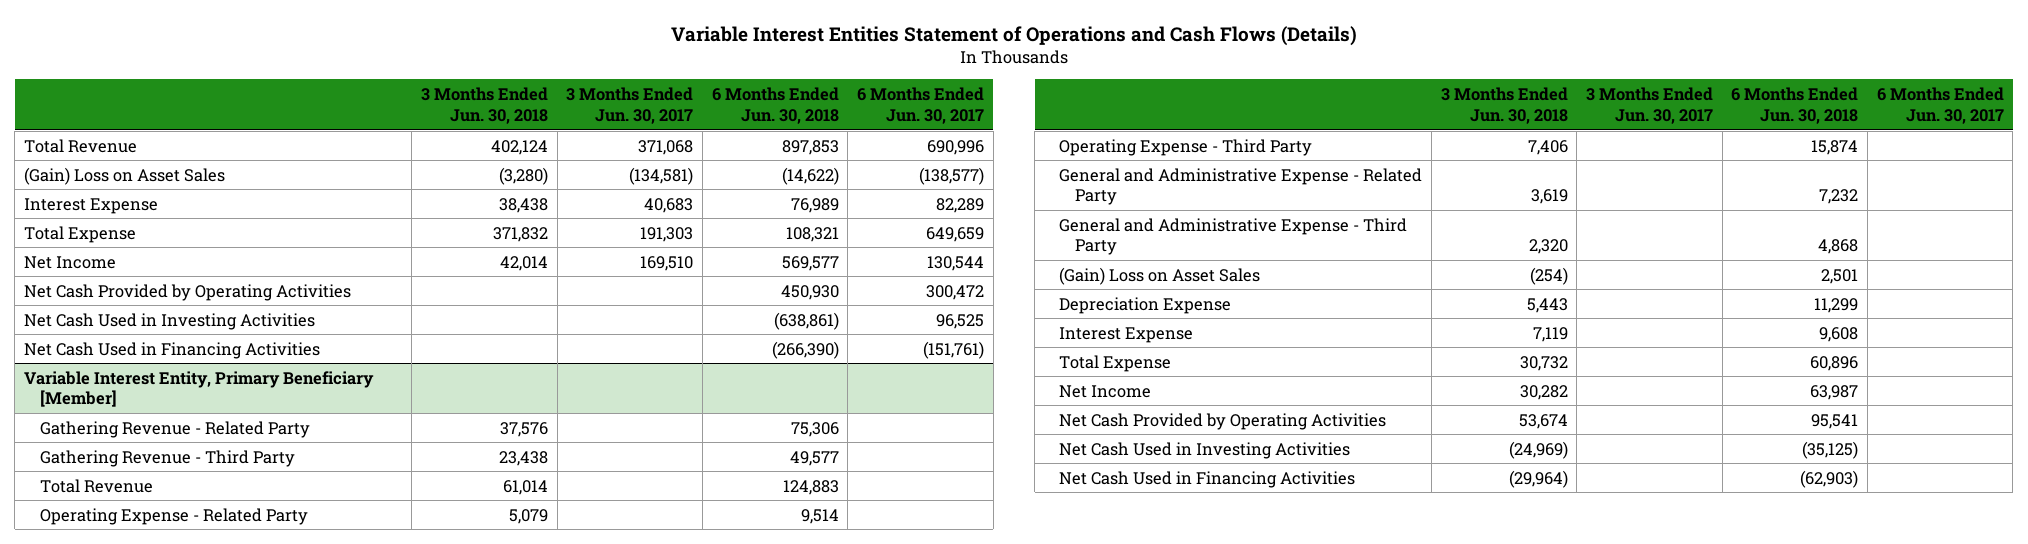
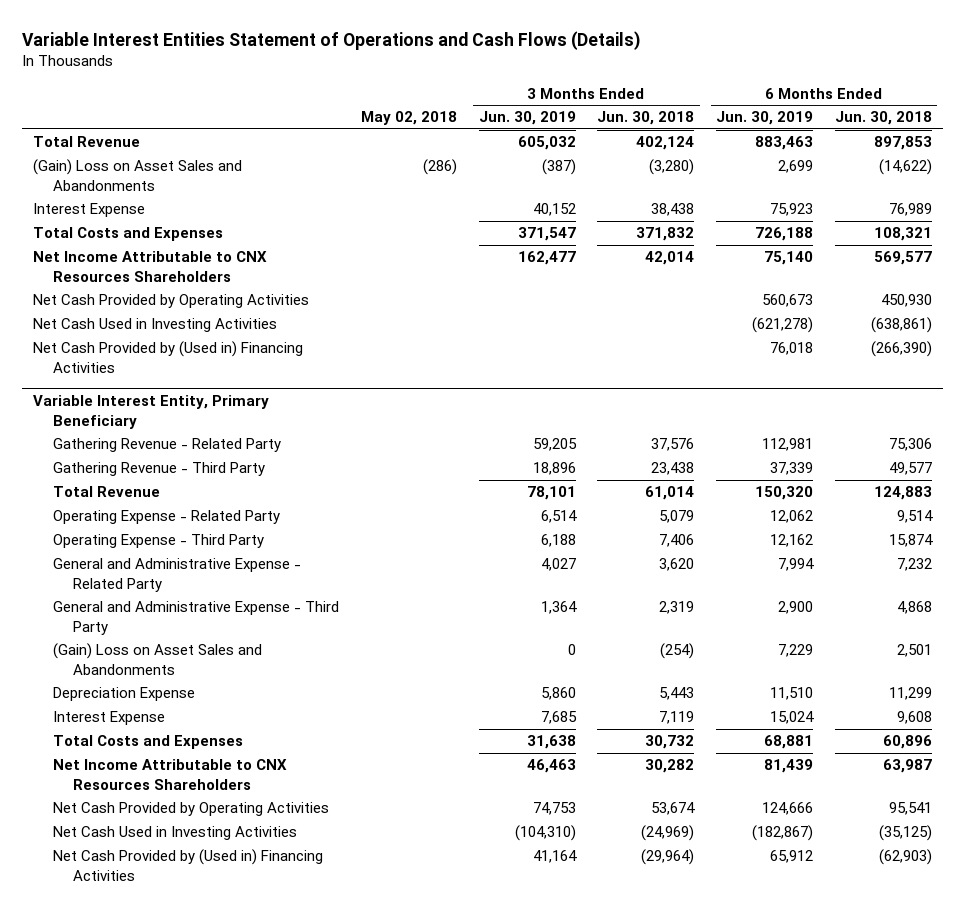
[566,87,694,124] 3 Months Ended Jun. 30, 2017 -> none
[857,87,985,124] 6 Months Ended Jun. 30, 2017 -> none
none -> [360,111,457,126] May 02, 2018
none -> [478,111,576,126] Jun. 30, 2019
none -> [716,111,814,126] Jun. 30, 2019
[24,166,226,185] (Gain) Loss on Asset Sales -> [32,159,242,191] (Gain) Loss on Asset Sales and Abandonments
[24,225,137,243] Total Expense -> [32,227,223,242] Total Costs and Expenses
[24,255,117,269] Net Income -> [32,251,267,282] Net Income Attributable to CNX Resources Shareholders
[24,341,321,359] Net Cash Used in Financing Activities -> [32,341,303,373] Net Cash Provided by (Used in) Financing Activities
[24,370,375,408] Variable Interest Entity, Primary Beneficiary [Member] -> [32,395,269,429] Variable Interest Entity, Primary Beneficiary
[1530,189,1568,205] 3,619 -> [659,558,695,572] 3,620
[1528,239,1568,255] 2,320 -> [659,601,695,615] 2,319
[1059,266,1261,285] (Gain) Loss on Asset Sales -> [53,643,263,675] (Gain) Loss on Asset Sales and Abandonments
[1059,354,1172,372] Total Expense -> [53,735,244,750] Total Costs and Expenses
[1059,384,1152,398] Net Income -> [53,759,288,790] Net Income Attributable to CNX Resources Shareholders
[1059,470,1356,488] Net Cash Used in Financing Activities -> [53,849,324,881] Net Cash Provided by (Used in) Financing Activities

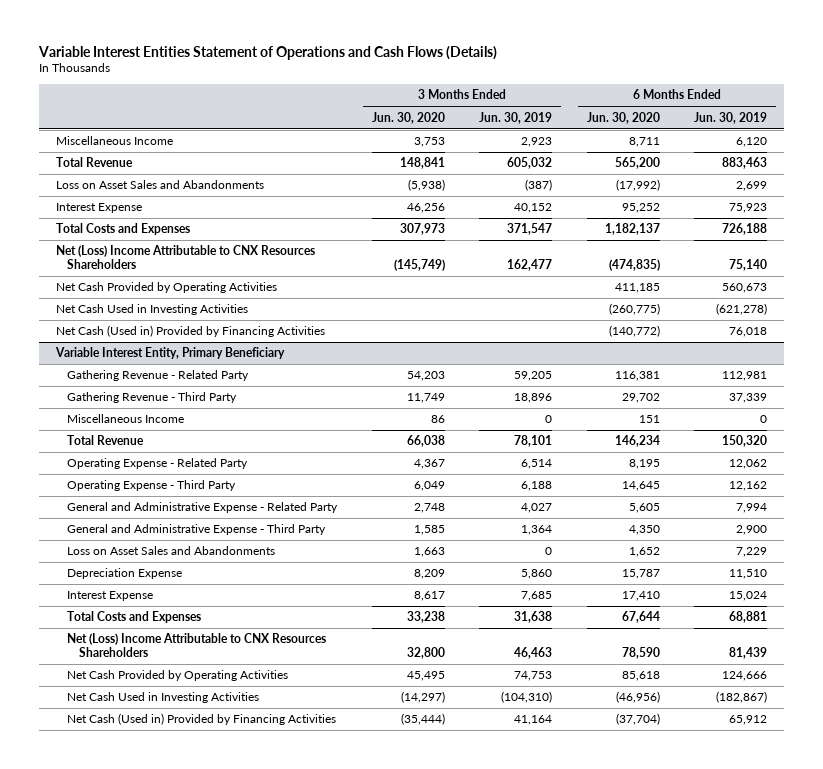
[360,111,457,126] May 02, 2018 -> none
[597,111,695,126] Jun. 30, 2018 -> none
[834,111,932,126] Jun. 30, 2018 -> none
none -> [371,111,445,124] Jun. 30, 2020
none -> [586,111,660,124] Jun. 30, 2020
none -> [56,136,174,146] Miscellaneous Income
[32,159,242,191] (Gain) Loss on Asset Sales and Abandonments -> [56,180,265,190] Loss on Asset Sales and Abandonments
[32,251,267,282] Net Income Attributable to CNX Resources Shareholders -> [56,245,316,270] Net (Loss) Income Attributable to CNX Resources Shareholders
[32,341,303,373] Net Cash Provided by (Used in) Financing Activities -> [56,325,326,338] Net Cash (Used in) Provided by Financing Activities
none -> [67,414,185,424] Miscellaneous Income
[53,643,263,675] (Gain) Loss on Asset Sales and Abandonments -> [67,546,276,556] Loss on Asset Sales and Abandonments
[53,759,288,790] Net Income Attributable to CNX Resources Shareholders -> [67,633,327,658] Net (Loss) Income Attributable to CNX Resources Shareholders
[53,849,324,881] Net Cash Provided by (Used in) Financing Activities -> [67,713,337,726] Net Cash (Used in) Provided by Financing Activities

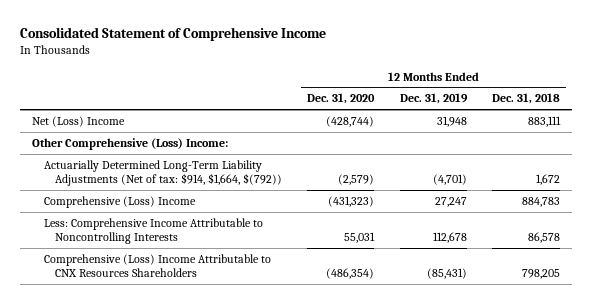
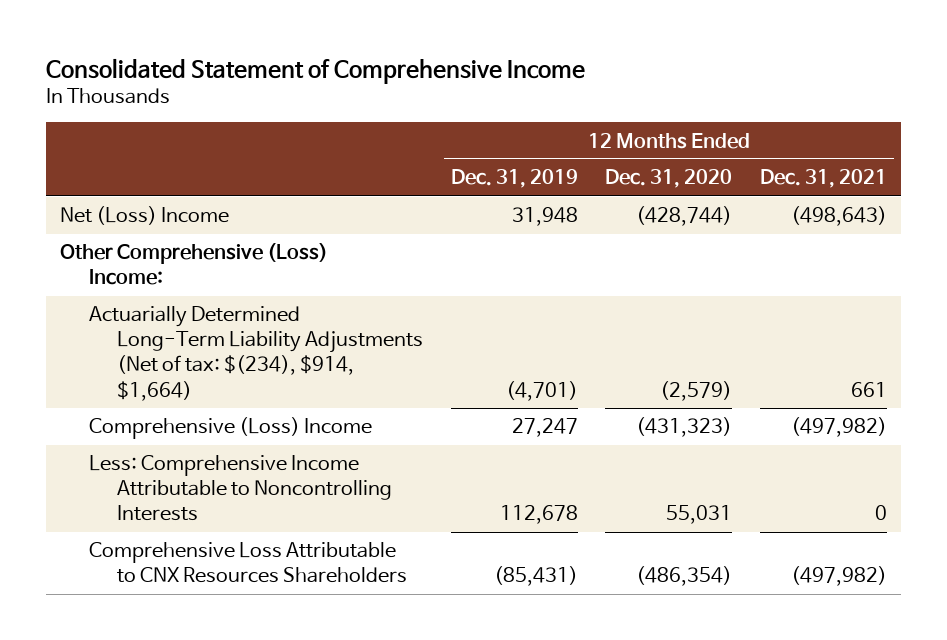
[491,93,560,105] Dec. 31, 2018 -> none
none -> [759,169,887,189] Dec. 31, 2021
[43,159,283,187] Actuarially Determined Long-Term Liability Adjustments (Net of tax: $914, $1,664, $(792)) -> [88,306,424,401] Actuarially Determined Long-Term Liability Adjustments (Net of tax: $(234), $914, $1,664)
[43,253,271,278] Comprehensive (Loss) Income Attributable to CNX Resources Shareholders -> [88,542,408,584] Comprehensive Loss Attributable to CNX Resources Shareholders

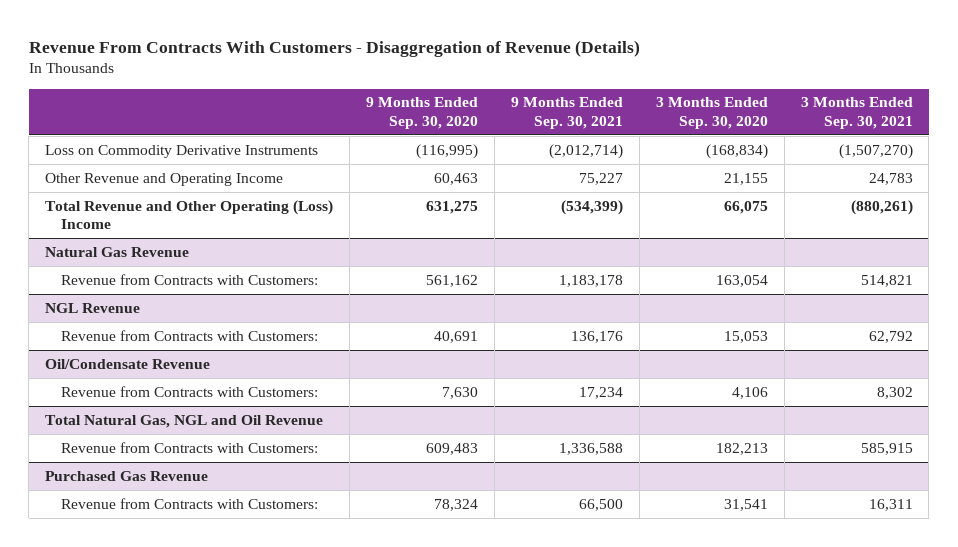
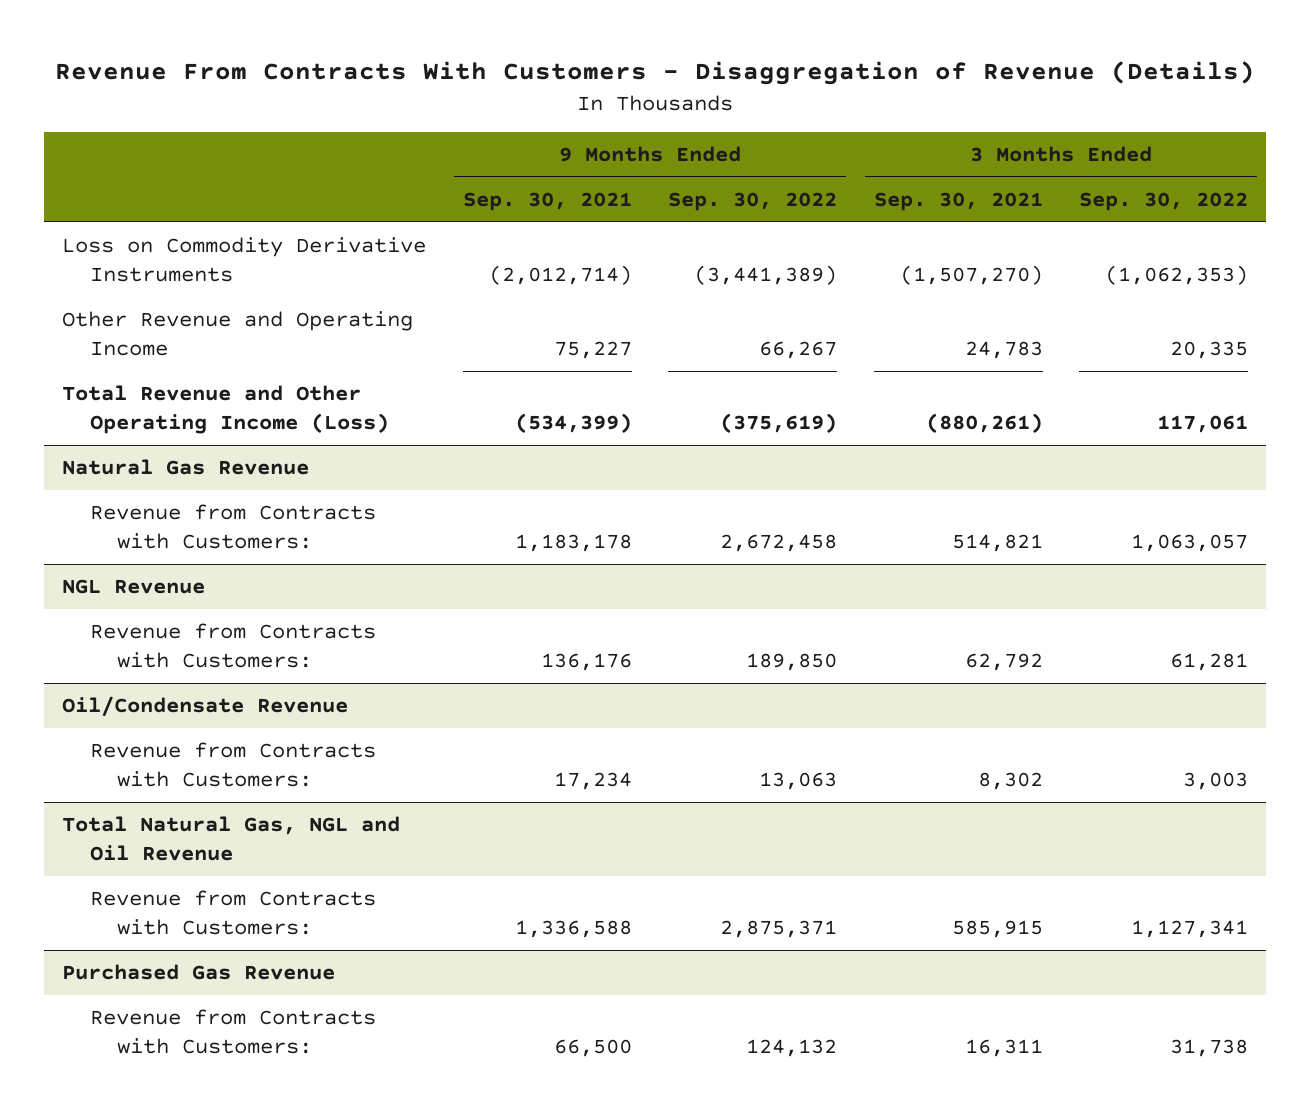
[366,97,479,129] 9 Months Ended Sep. 30, 2020 -> none
[655,97,768,129] 3 Months Ended Sep. 30, 2020 -> none
none -> [668,191,838,211] Sep. 30, 2022
none -> [1079,191,1249,211] Sep. 30, 2022
[45,199,334,230] Total Revenue and Other Operating (Loss) Income -> [62,385,389,435] Total Revenue and Other Operating Income (Loss)

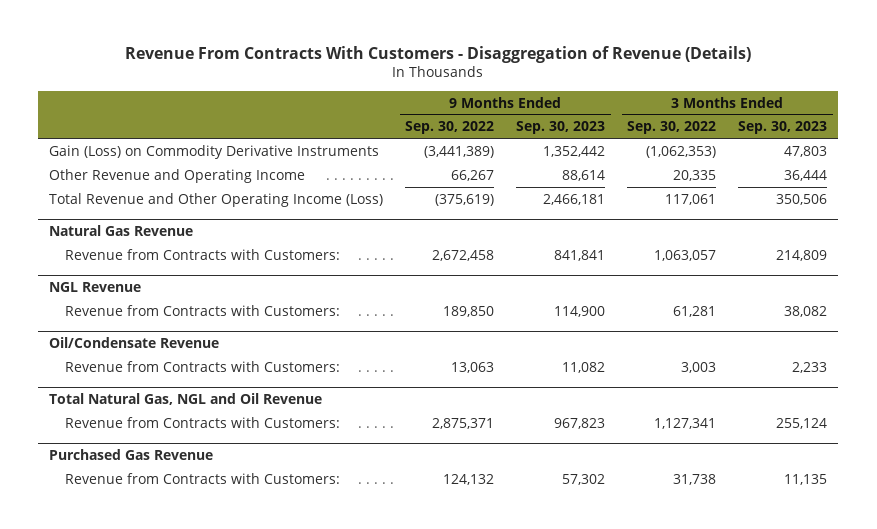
[462,191,632,211] Sep. 30, 2021 -> none
[873,191,1043,211] Sep. 30, 2021 -> none
none -> [516,121,606,135] Sep. 30, 2023
none -> [738,121,828,135] Sep. 30, 2023
[62,237,427,283] Loss on Commodity Derivative Instruments -> [49,144,380,159] Gain (Loss) on Commodity Derivative Instruments

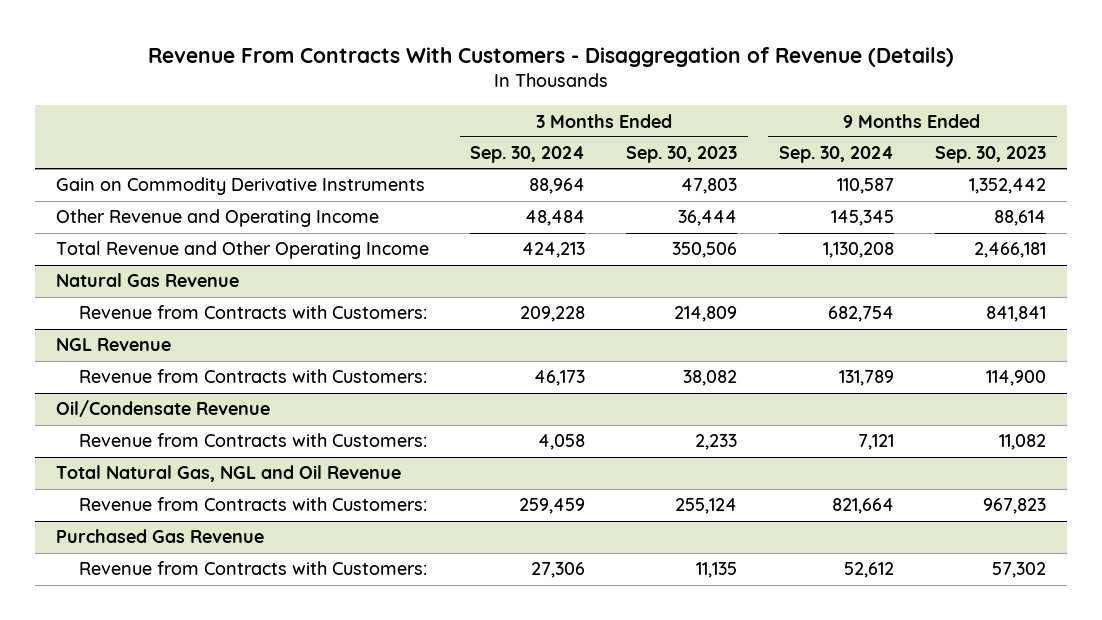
[405,121,495,135] Sep. 30, 2022 -> none
[627,121,717,135] Sep. 30, 2022 -> none
none -> [469,146,585,164] Sep. 30, 2024
none -> [778,146,894,164] Sep. 30, 2024
[49,144,380,159] Gain (Loss) on Commodity Derivative Instruments -> [55,177,425,196] Gain on Commodity Derivative Instruments
[49,192,384,207] Total Revenue and Other Operating Income (Loss) -> [55,241,429,260] Total Revenue and Other Operating Income

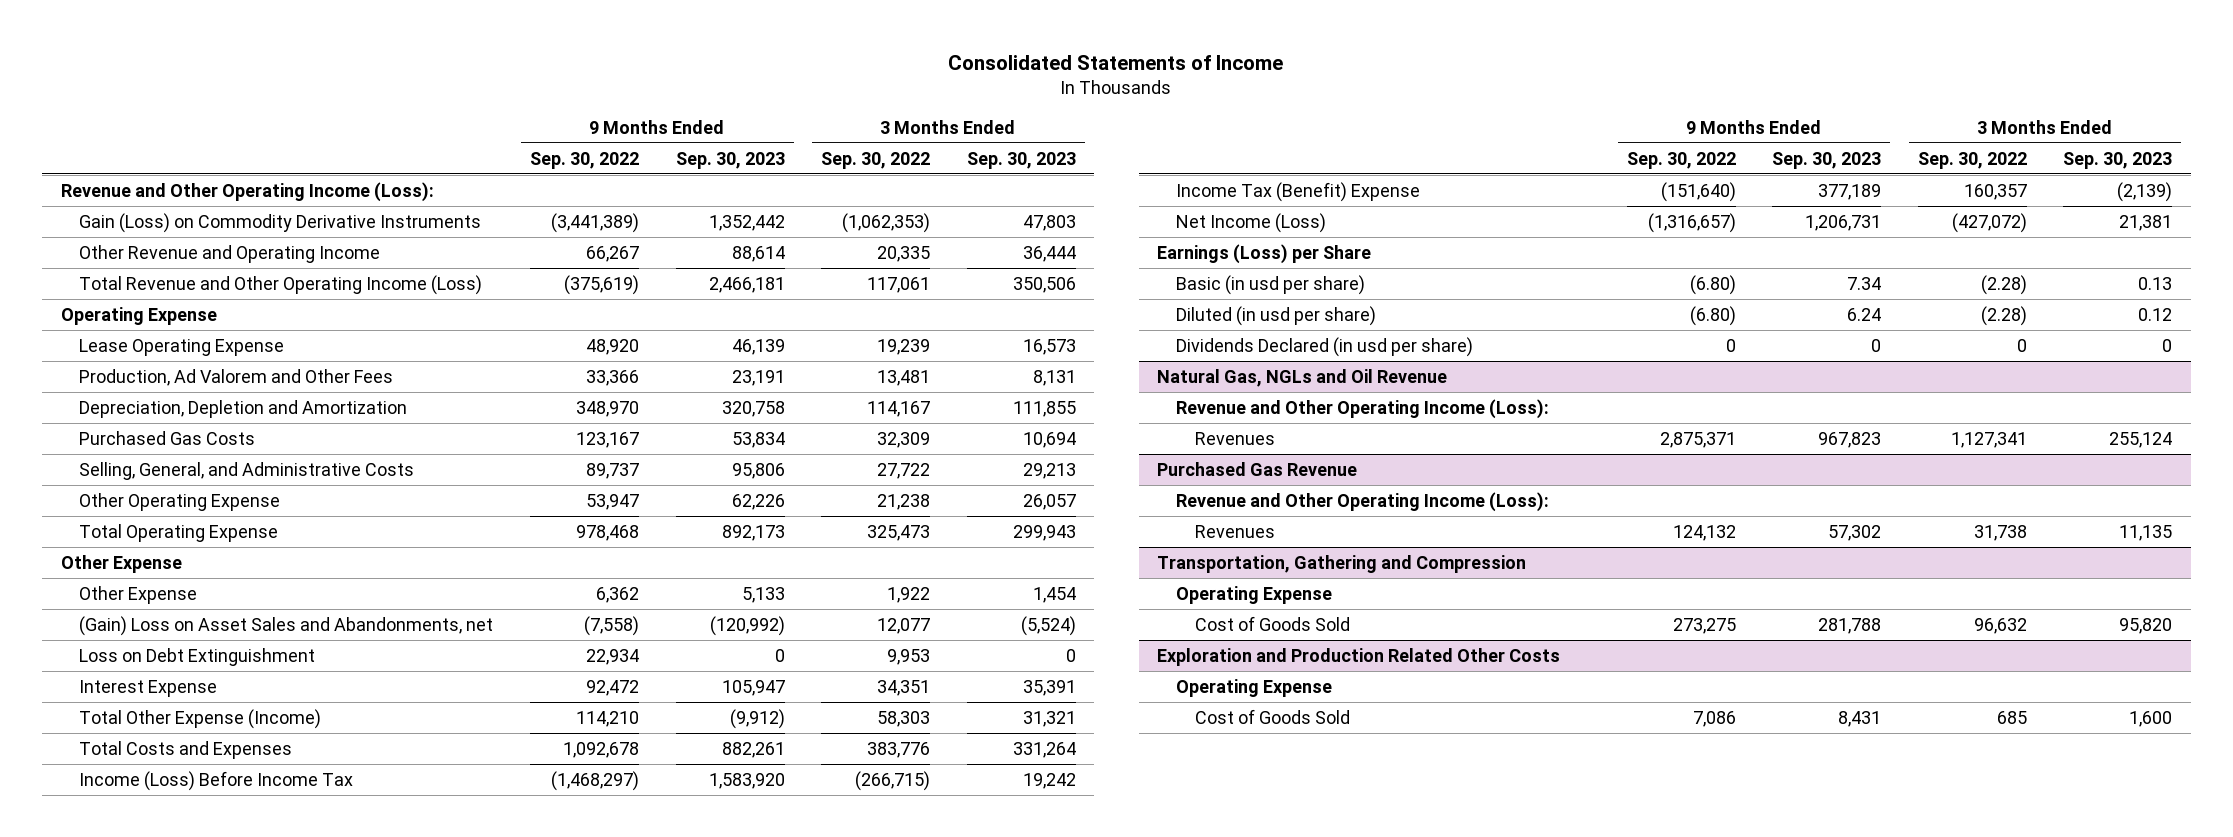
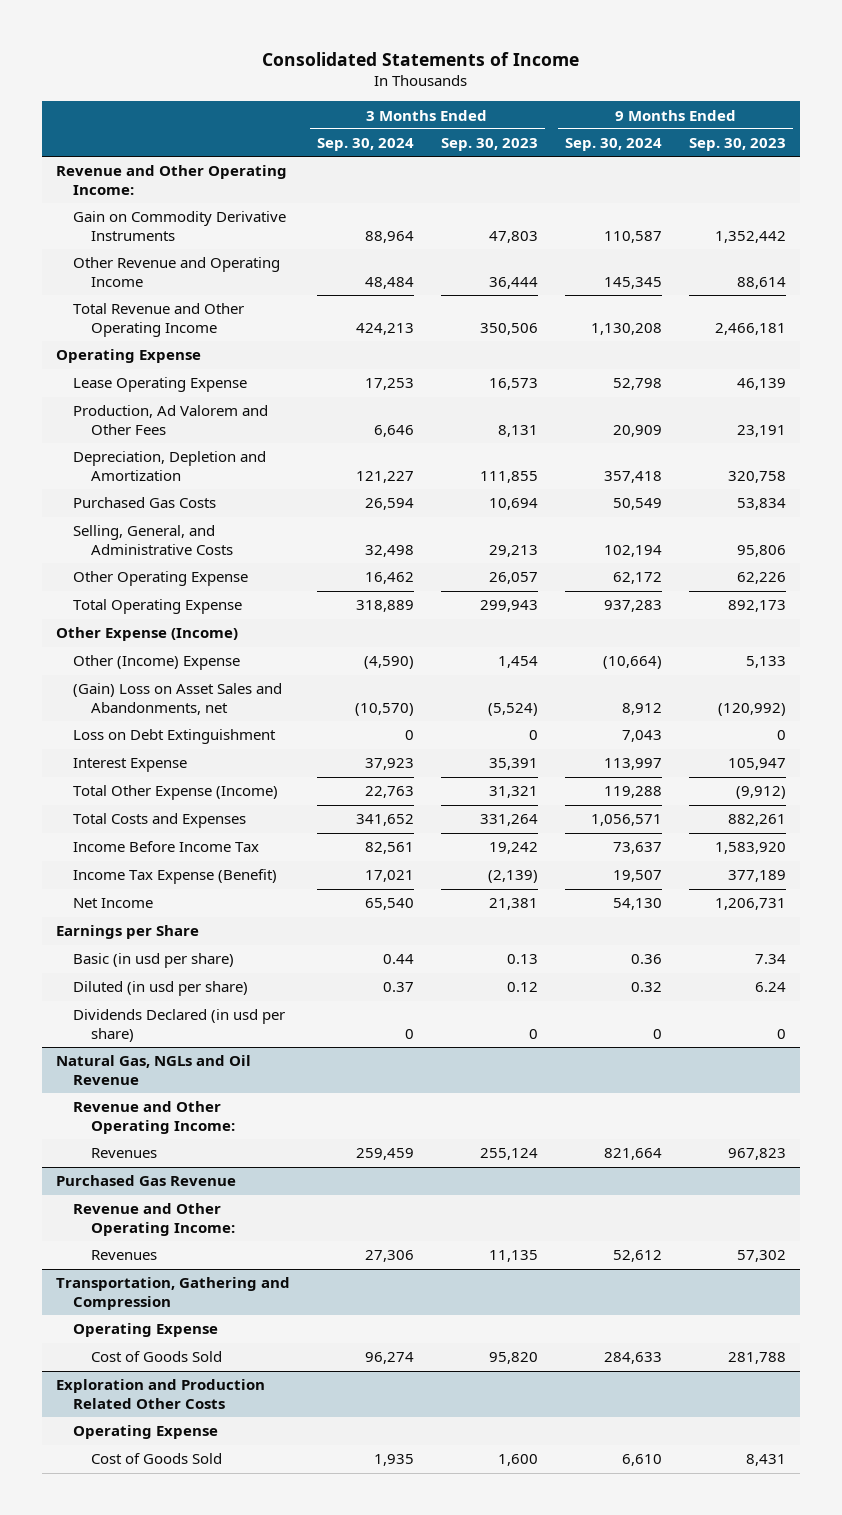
[530,151,640,169] Sep. 30, 2022 -> none
[821,151,931,169] Sep. 30, 2022 -> none
none -> [316,138,414,152] Sep. 30, 2024
none -> [565,138,663,152] Sep. 30, 2024
[60,181,434,202] Revenue and Other Operating Income (Loss): -> [55,165,287,195] Revenue and Other Operating Income:
[79,212,482,233] Gain (Loss) on Commodity Derivative Instruments -> [73,211,287,241] Gain on Commodity Derivative Instruments
[79,274,483,295] Total Revenue and Other Operating Income (Loss) -> [73,303,245,337] Total Revenue and Other Operating Income
[60,554,182,573] Other Expense -> [55,627,238,642] Other Expense (Income)
[79,585,198,604] Other Expense -> [73,655,241,671] Other (Income) Expense
[79,770,354,791] Income (Loss) Before Income Tax -> [73,841,260,853] Income Before Income Tax
[1176,181,1421,202] Income Tax (Benefit) Expense -> [73,869,278,885] Income Tax Expense (Benefit)
[1176,212,1327,233] Net Income (Loss) -> [73,898,154,909] Net Income
[1157,243,1372,264] Earnings (Loss) per Share -> [55,925,199,940] Earnings per Share
[1176,398,1550,419] Revenue and Other Operating Income (Loss): -> [73,1101,236,1134] Revenue and Other Operating Income:
[1176,491,1550,512] Revenue and Other Operating Income (Loss): -> [73,1203,236,1236] Revenue and Other Operating Income:

